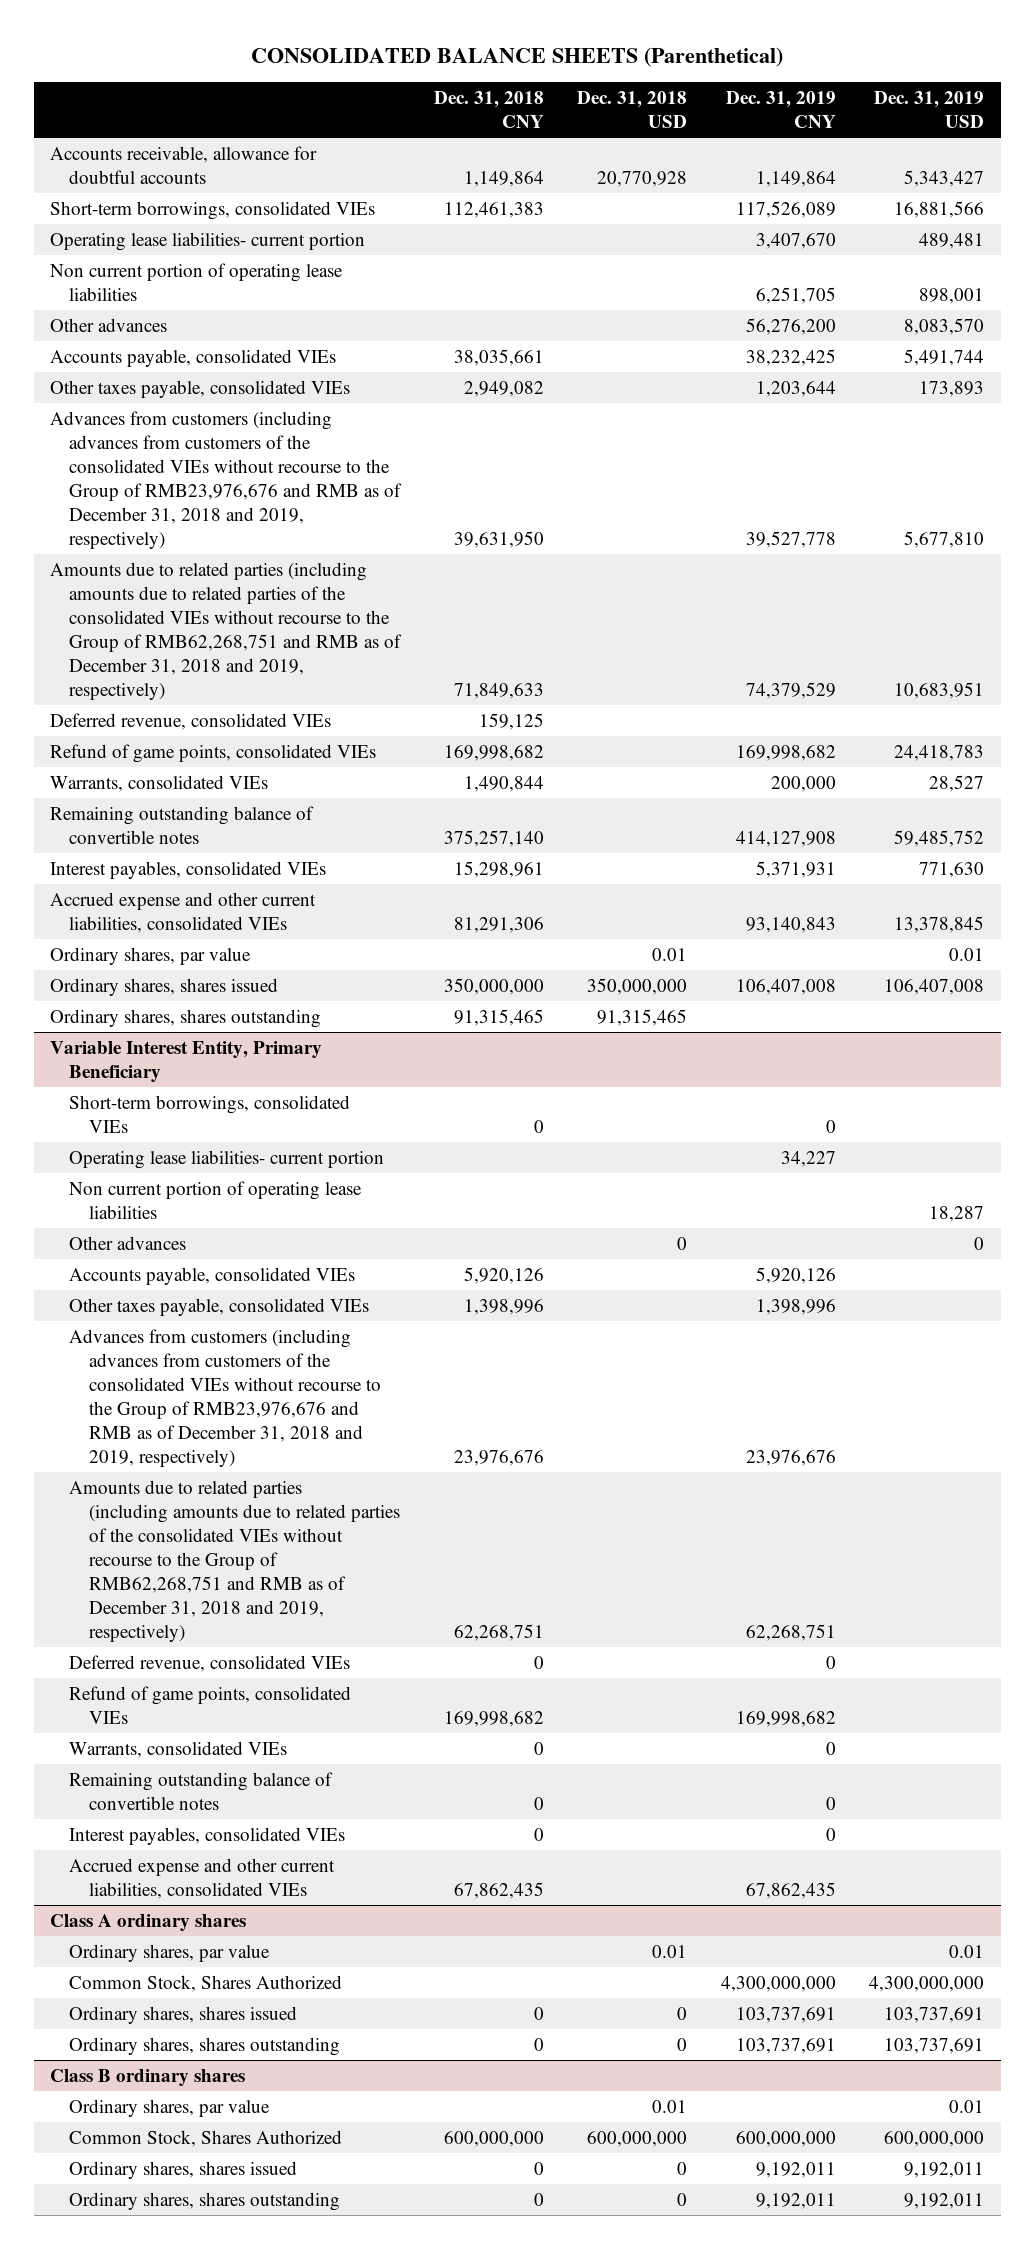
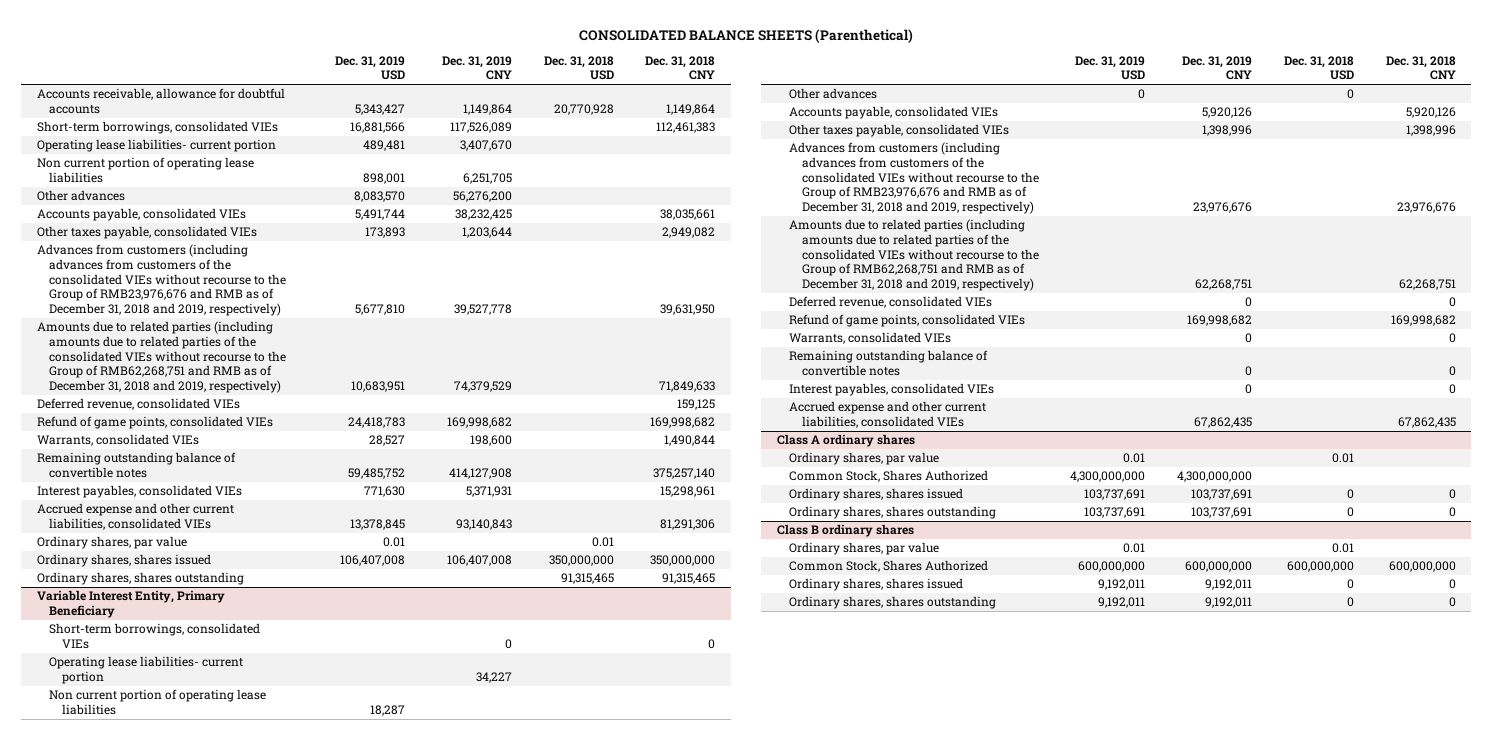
[770,775,836,792] 200,000 -> [470,435,513,447] 198,600

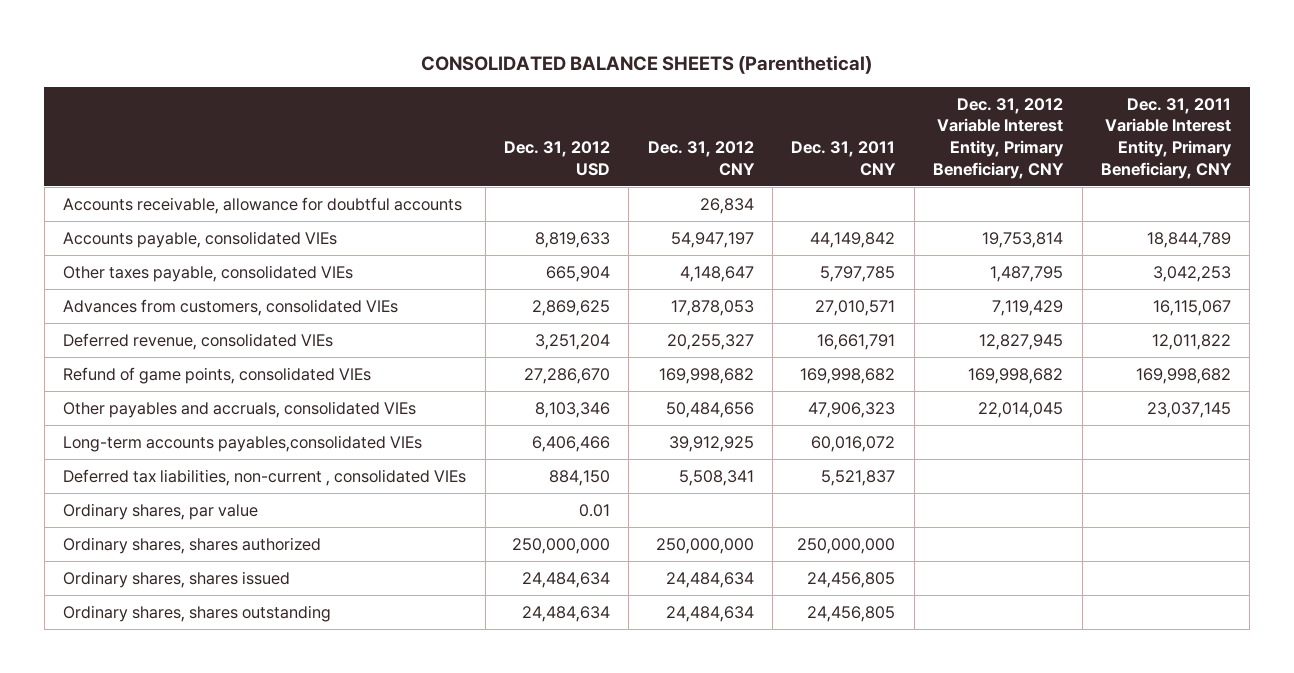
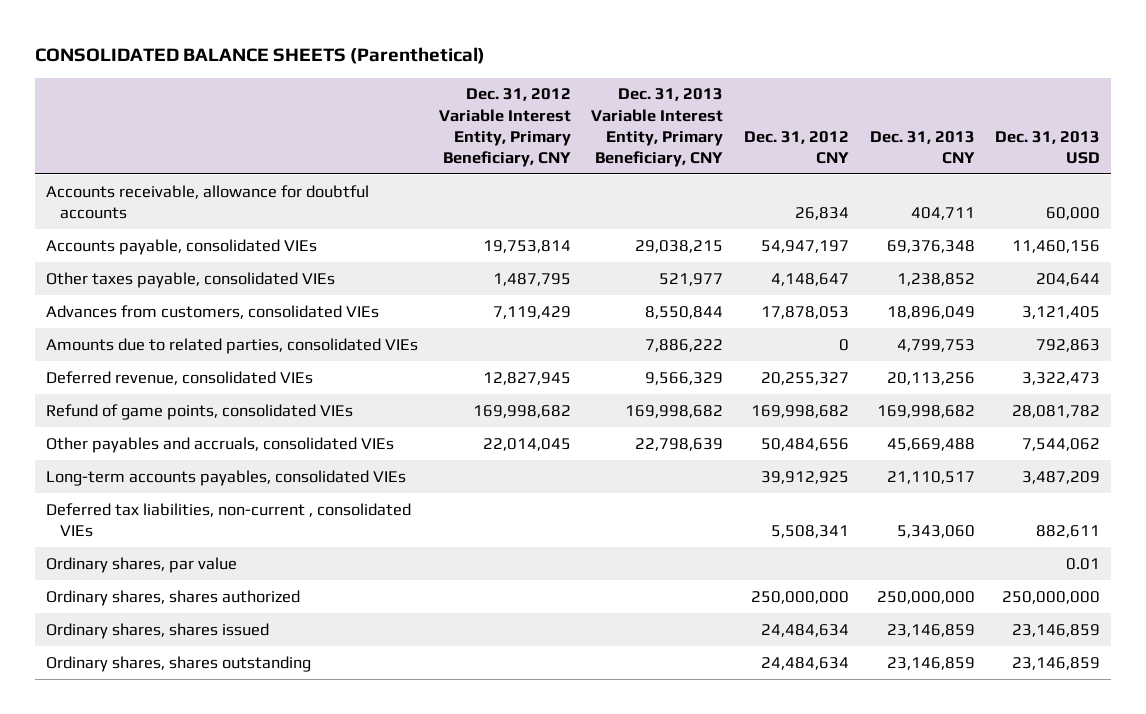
[503,140,610,176] Dec. 31, 2012 USD -> none
[791,140,897,176] Dec. 31, 2011 CNY -> none
[1101,97,1233,179] Dec. 31, 2011 Variable Interest Entity, Primary Beneficiary, CNY -> none
none -> [591,88,724,167] Dec. 31, 2013 Variable Interest Entity, Primary Beneficiary, CNY
none -> [869,130,975,164] Dec. 31, 2013 CNY
none -> [995,130,1101,164] Dec. 31, 2013 USD
none -> [45,337,418,354] Amounts due to related parties, consolidated VIEs
[63,435,423,453] Long-term accounts payables,consolidated VIEs -> [45,469,406,486] Long-term accounts payables, consolidated VIEs

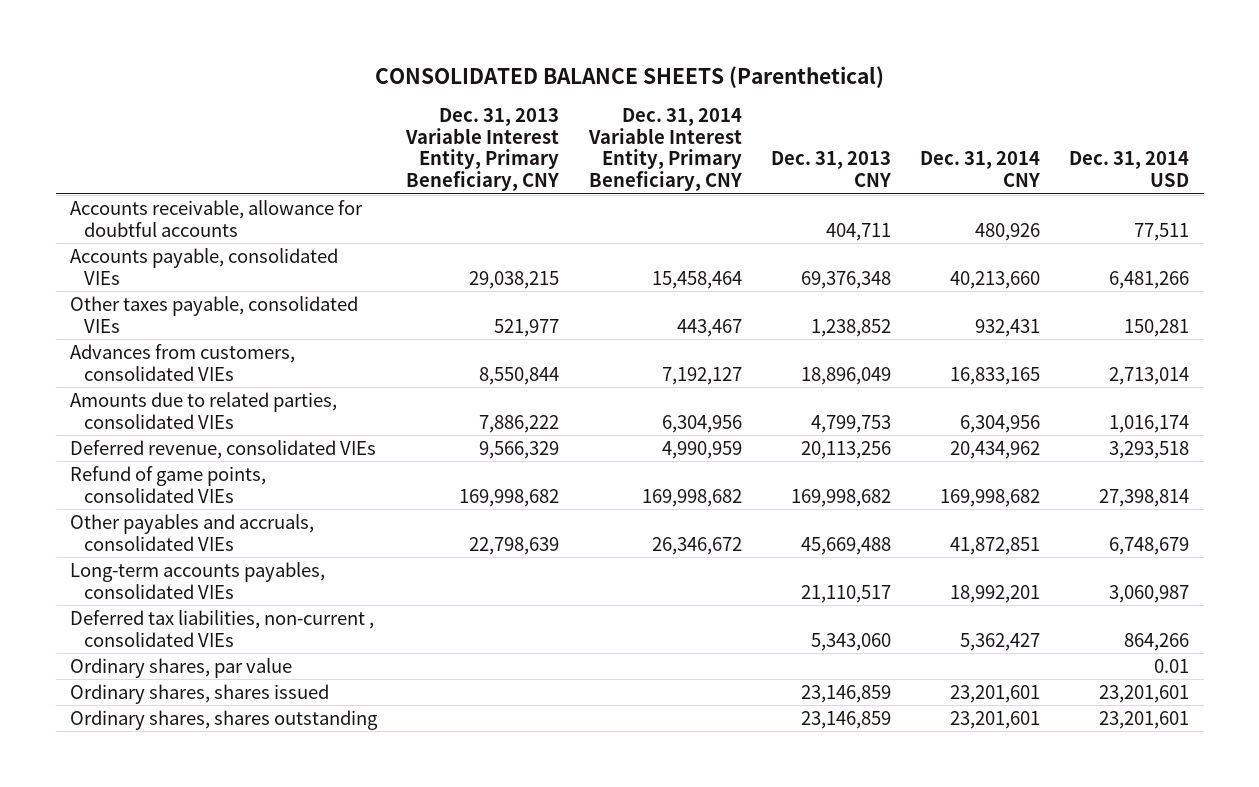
[438,88,571,167] Dec. 31, 2012 Variable Interest Entity, Primary Beneficiary, CNY -> none
[744,130,850,164] Dec. 31, 2012 CNY -> none
[995,130,1101,164] Dec. 31, 2013 USD -> none
none -> [587,108,742,192] Dec. 31, 2014 Variable Interest Entity, Primary Beneficiary, CNY
none -> [920,151,1041,188] Dec. 31, 2014 CNY
none -> [1069,151,1190,188] Dec. 31, 2014 USD
[45,589,300,606] Ordinary shares, shares authorized -> none

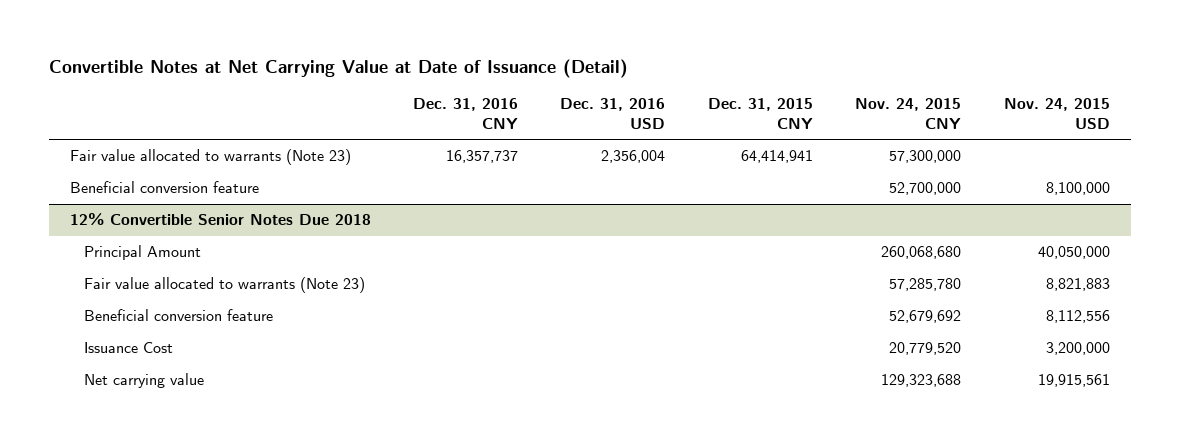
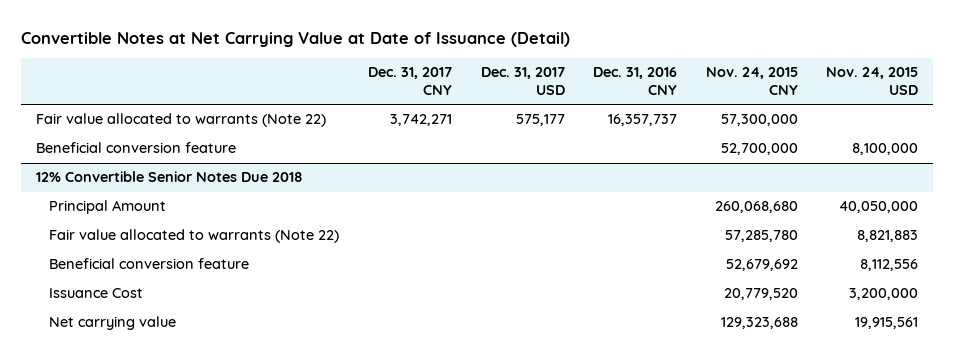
[560,98,666,129] Dec. 31, 2016 USD -> none
[707,98,813,129] Dec. 31, 2015 CNY -> none
none -> [368,67,453,96] Dec. 31, 2017 CNY
none -> [480,67,565,96] Dec. 31, 2017 USD
[69,149,351,166] Fair value allocated to warrants (Note 23) -> [35,113,326,128] Fair value allocated to warrants (Note 22)
[84,277,366,294] Fair value allocated to warrants (Note 23) -> [49,229,340,244] Fair value allocated to warrants (Note 22)

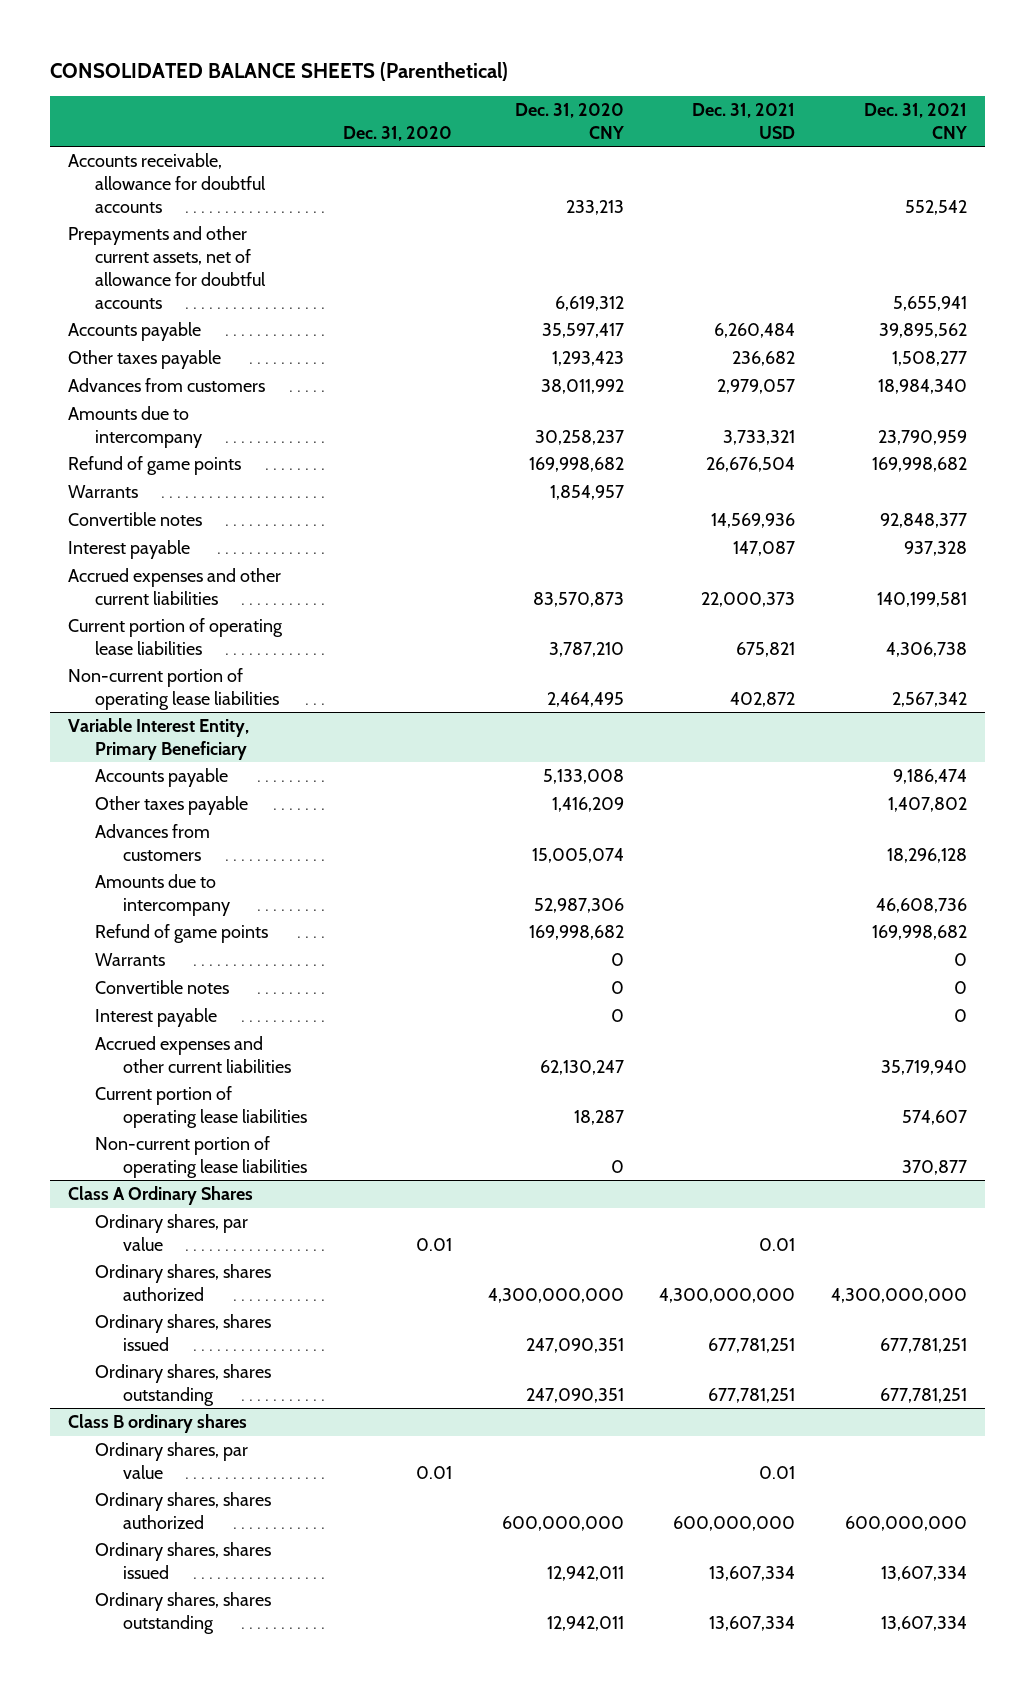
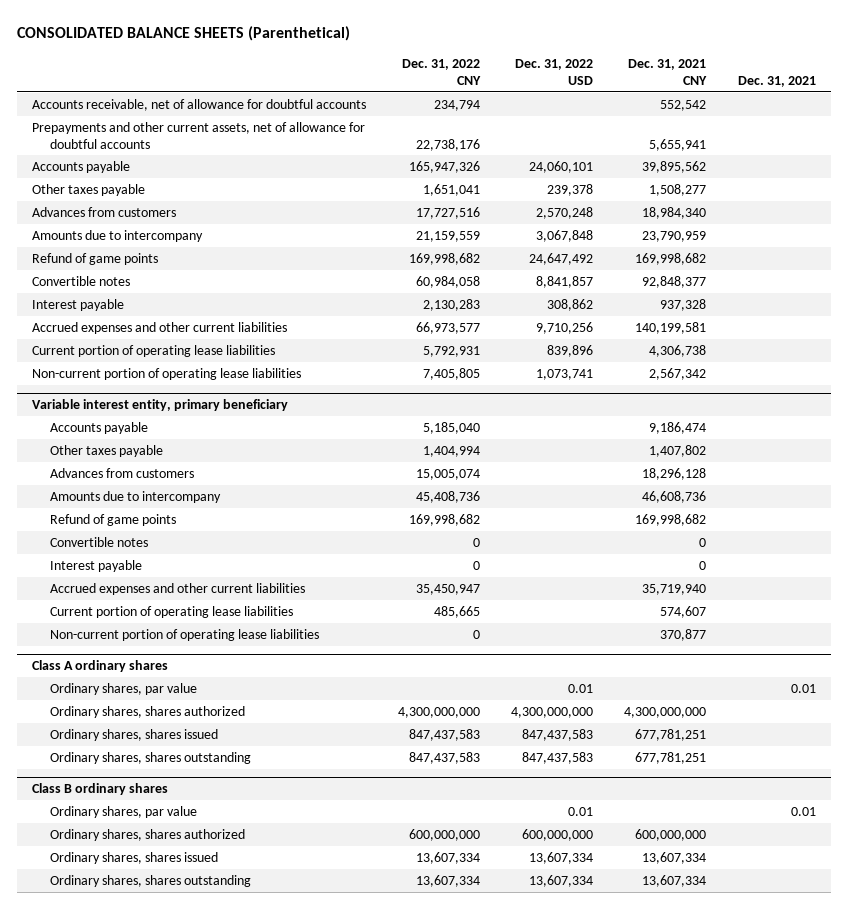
[342,125,452,141] Dec. 31, 2020 -> none
[514,102,624,139] Dec. 31, 2020 CNY -> none
[692,102,796,139] Dec. 31, 2021 USD -> none
none -> [401,59,481,85] Dec. 31, 2022 CNY
none -> [514,59,593,85] Dec. 31, 2022 USD
none -> [737,75,816,87] Dec. 31, 2021
[67,153,267,213] Accounts receivable, allowance for doubtful accounts -> [32,98,367,111] Accounts receivable, net of allowance for doubtful accounts
[67,485,138,499] Warrants -> none
[67,718,249,760] Variable Interest Entity, Primary Beneficiary -> [32,399,289,412] Variable interest entity, primary beneficiary
[95,953,166,967] Warrants -> none
[67,1186,253,1206] Class A Ordinary Shares -> [32,660,169,673] Class A ordinary shares

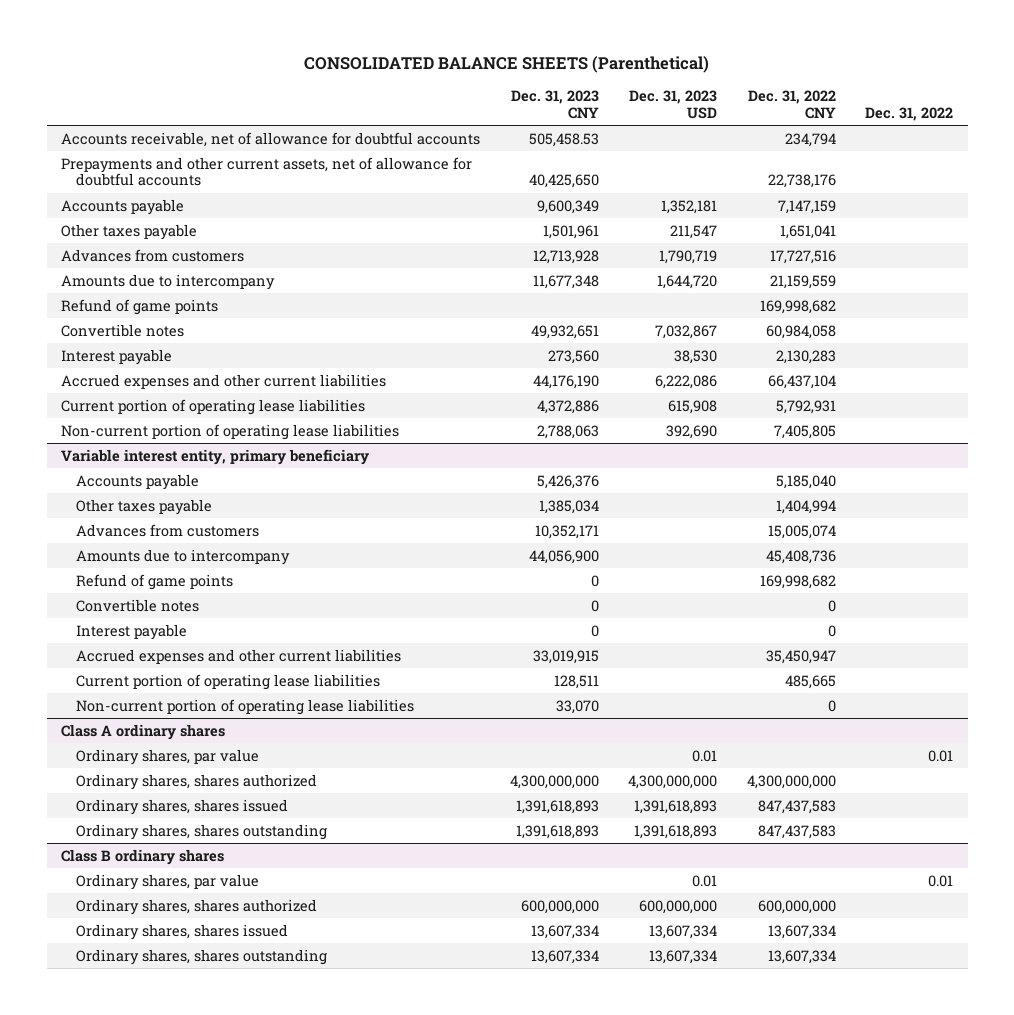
[514,59,593,85] Dec. 31, 2022 USD -> none
[628,59,708,85] Dec. 31, 2021 CNY -> none
[737,75,816,87] Dec. 31, 2021 -> none
none -> [510,90,599,119] Dec. 31, 2023 CNY
none -> [629,90,718,119] Dec. 31, 2023 USD
none -> [865,106,954,121] Dec. 31, 2022
[408,160,480,173] 165,947,326 -> [777,199,836,214] 7,147,159
[415,321,480,334] 66,973,577 -> [767,374,836,389] 66,437,104

